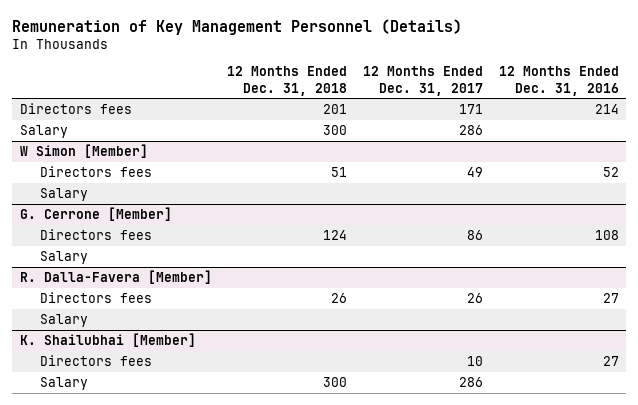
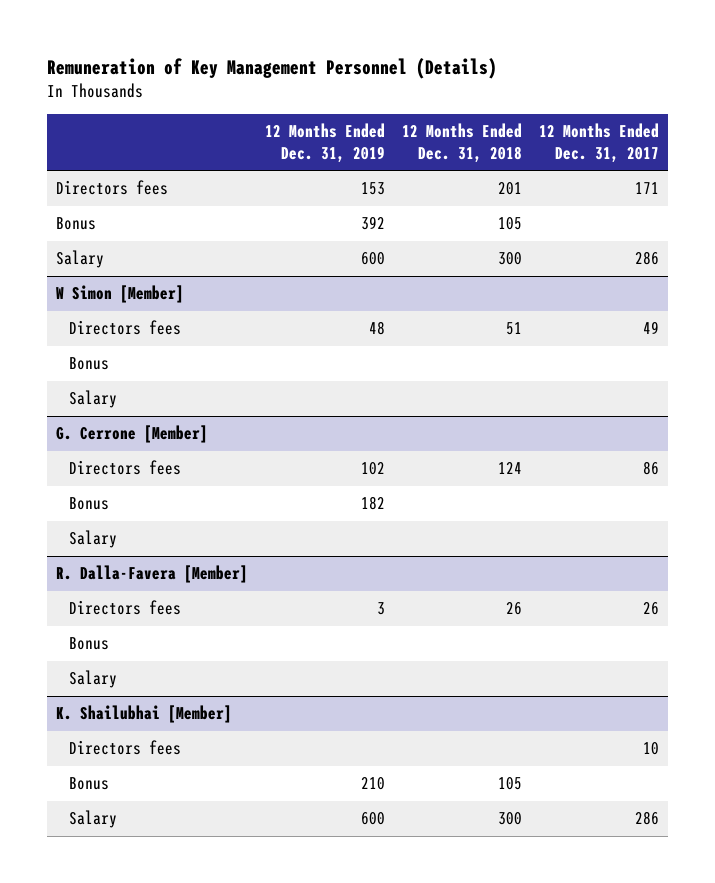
[498,66,619,96] 12 Months Ended Dec. 31, 2016 -> none
none -> [264,123,385,163] 12 Months Ended Dec. 31, 2019
none -> [55,217,96,231] Bonus
none -> [69,357,110,371] Bonus
none -> [69,497,110,511] Bonus
none -> [69,637,110,651] Bonus
none -> [69,777,110,791] Bonus

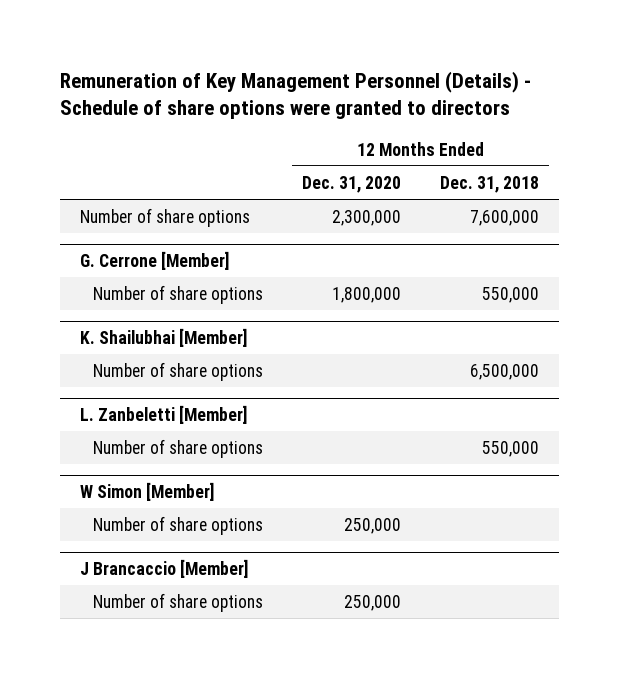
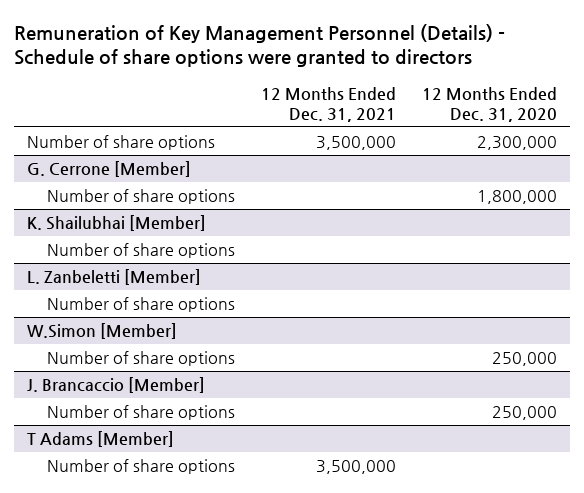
[440,175,540,193] Dec. 31, 2018 -> none
none -> [261,86,397,122] 12 Months Ended Dec. 31, 2021
[79,481,214,501] W Simon [Member] -> [26,323,177,340] W.Simon [Member]
[79,558,248,578] J Brancaccio [Member] -> [26,377,205,394] J. Brancaccio [Member]
none -> [26,431,174,448] T Adams [Member]
none -> [46,459,235,475] Number of share options

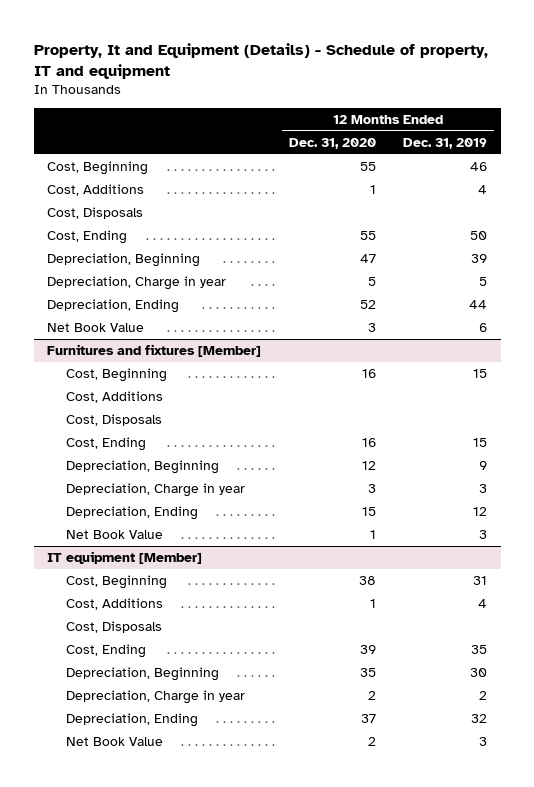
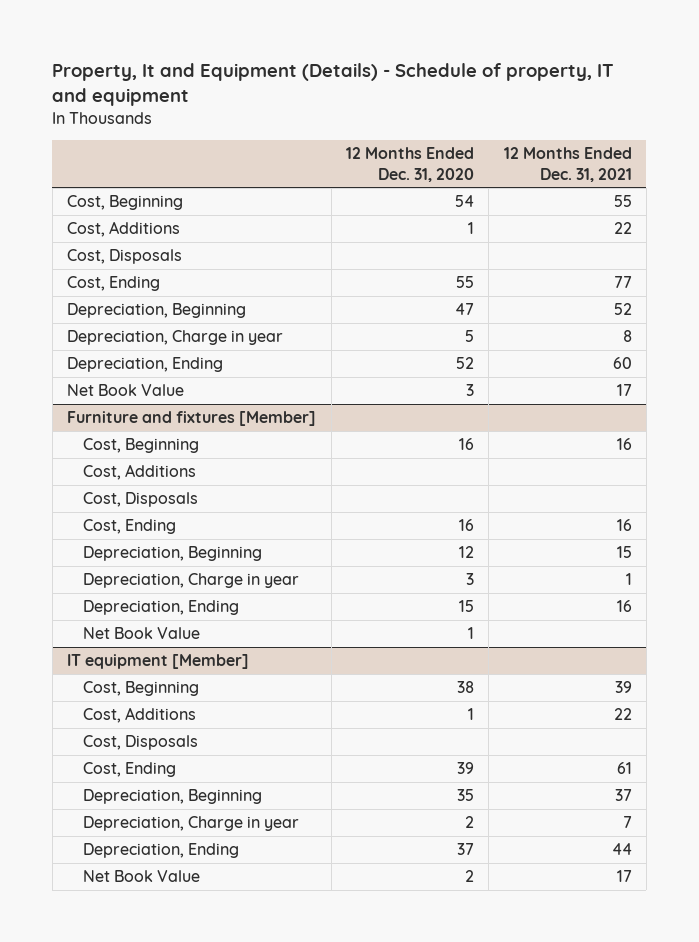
[403,137,488,149] Dec. 31, 2019 -> none
none -> [503,147,632,182] 12 Months Ended Dec. 31, 2021
[359,162,376,172] 55 -> [454,195,474,208] 54
[47,344,262,358] Furnitures and fixtures [Member] -> [67,411,317,427] Furniture and fixtures [Member]

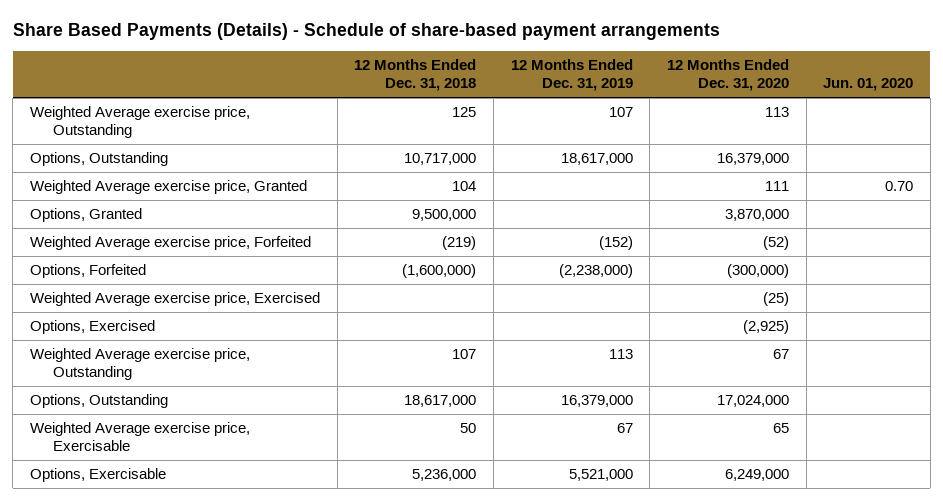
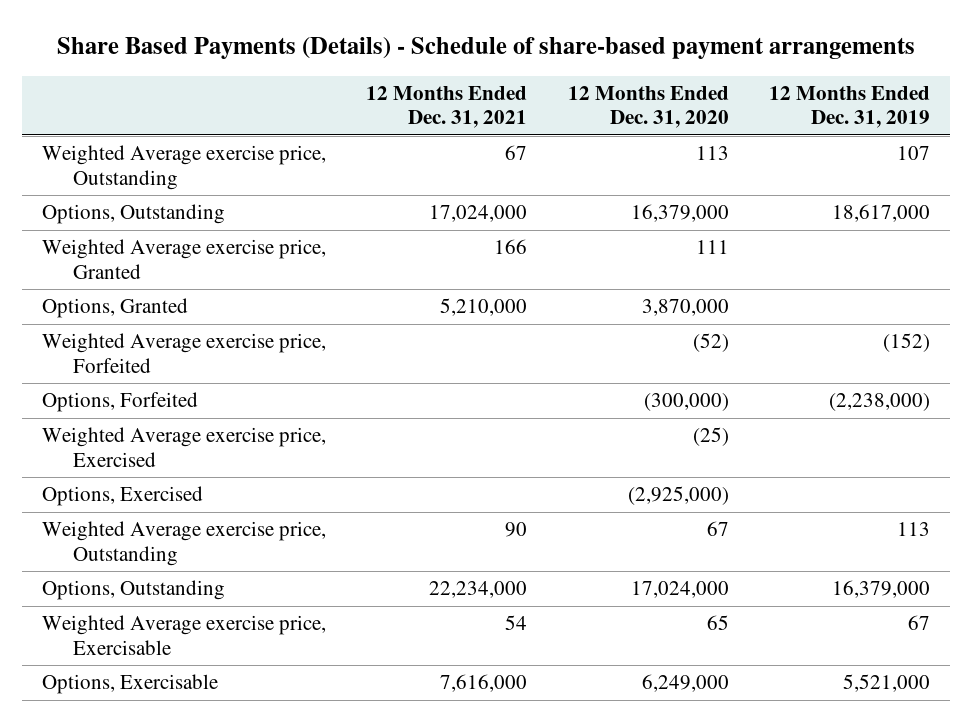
[354,59,477,92] 12 Months Ended Dec. 31, 2018 -> none
[823,78,914,92] Jun. 01, 2020 -> none
none -> [366,85,528,129] 12 Months Ended Dec. 31, 2021
[743,320,790,335] (2,925) -> [627,486,729,506] (2,925,000)

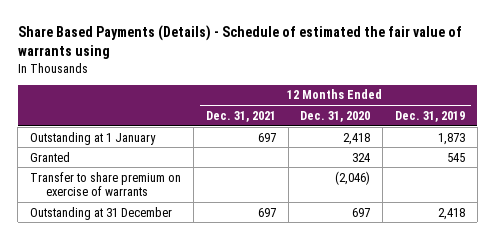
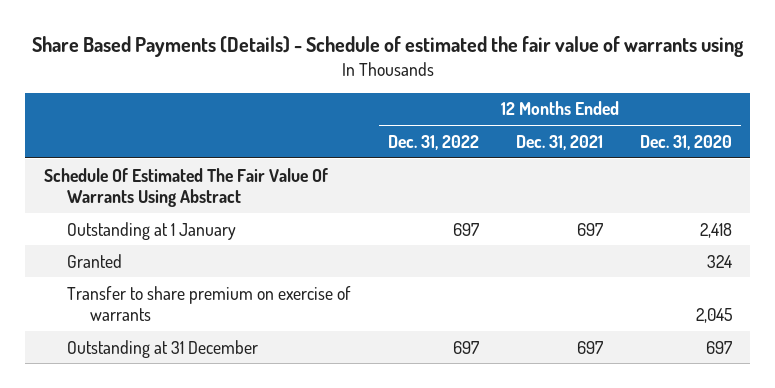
[395,110,466,122] Dec. 31, 2019 -> none
none -> [387,134,479,150] Dec. 31, 2022
none -> [43,167,328,208] Schedule Of Estimated The Fair Value Of Warrants Using Abstract
[335,170,371,185] (2,046) -> [695,308,732,324] 2,045

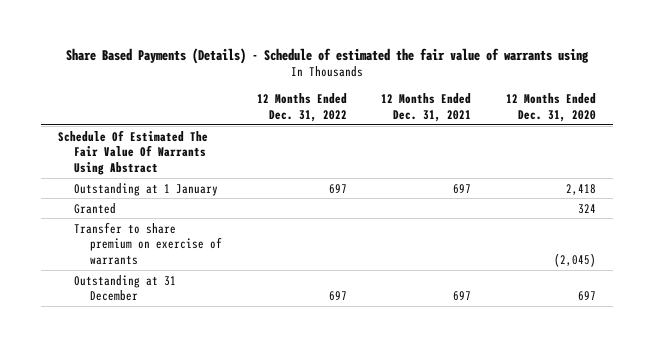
[695,308,732,324] 2,045 -> [553,253,596,268] (2,045)

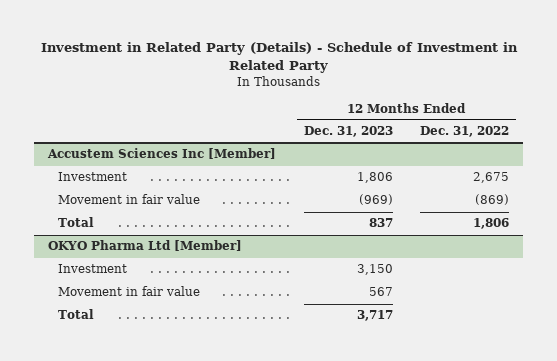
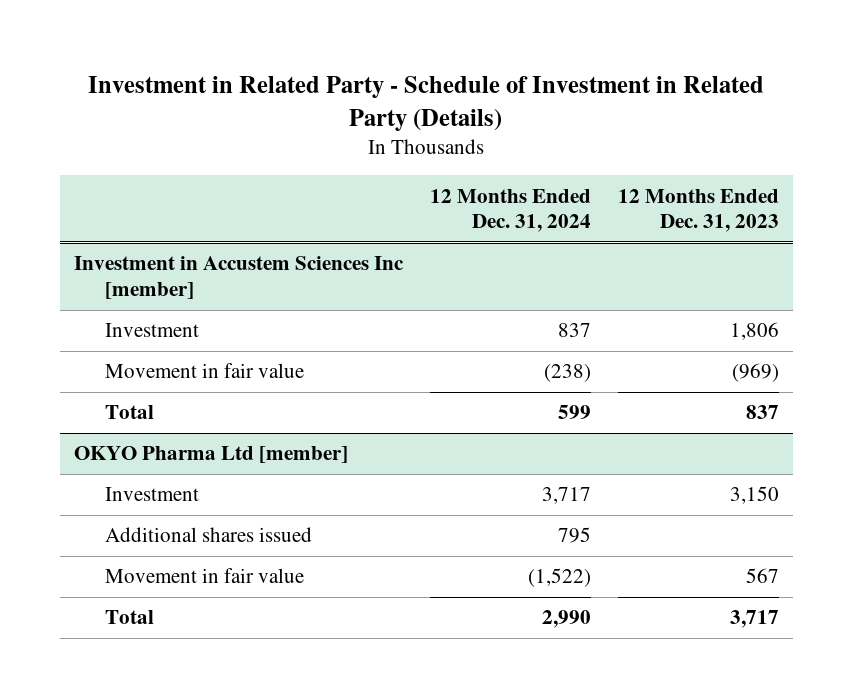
[40,42,518,74] Investment in Related Party (Details) - Schedule of Investment in Related Party -> [88,75,765,131] Investment in Related Party - Schedule of Investment in Related Party (Details)
[419,126,509,138] Dec. 31, 2022 -> none
none -> [429,188,591,233] 12 Months Ended Dec. 31, 2024
[47,148,277,160] Accustem Sciences Inc [Member] -> [73,256,404,300] Investment in Accustem Sciences Inc [member]
[48,240,243,252] OKYO Pharma Ltd [Member] -> [73,446,348,464] OKYO Pharma Ltd [member]
none -> [105,527,313,543] Additional shares issued

